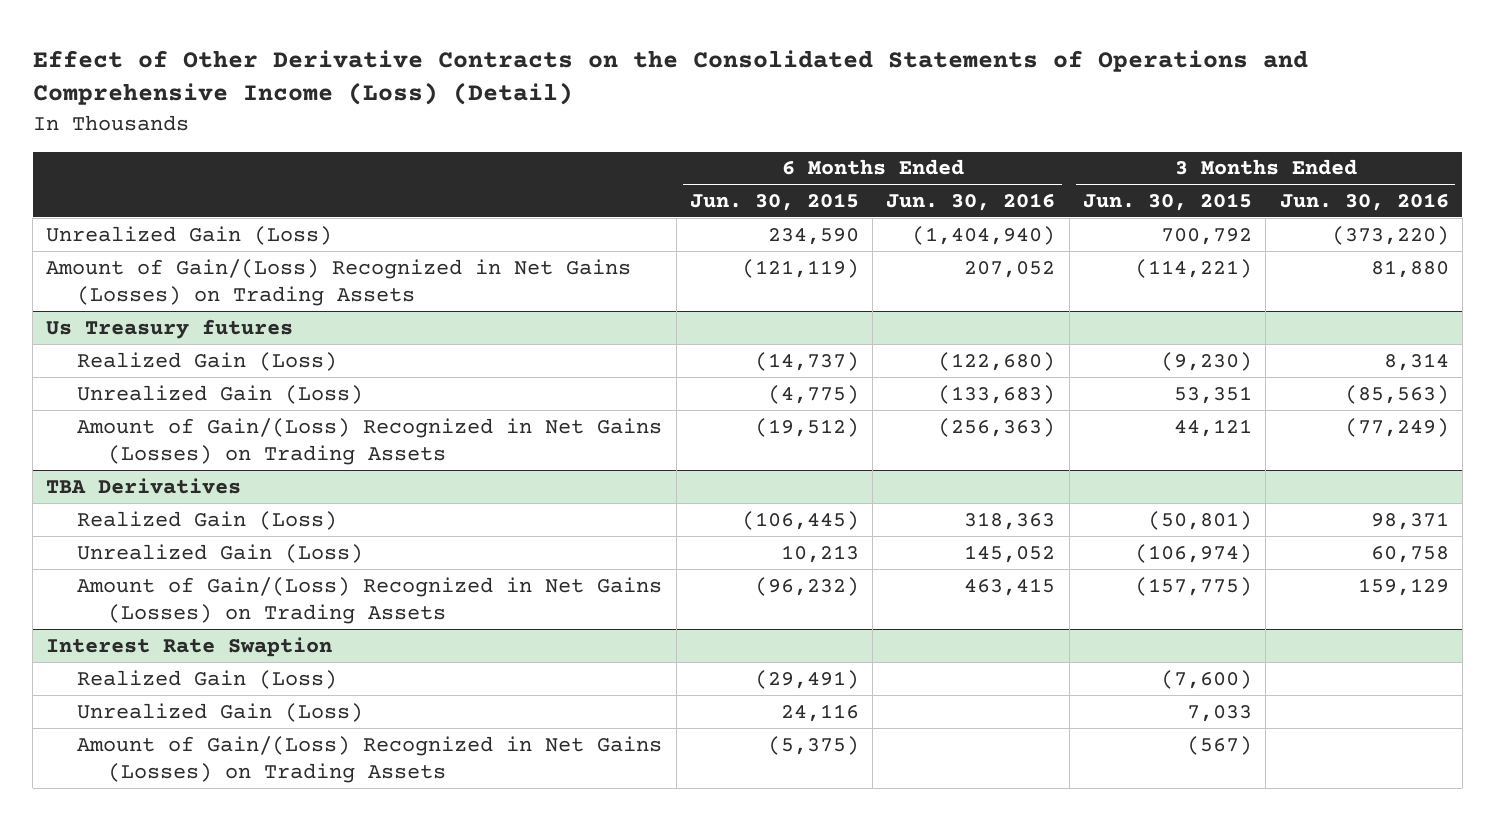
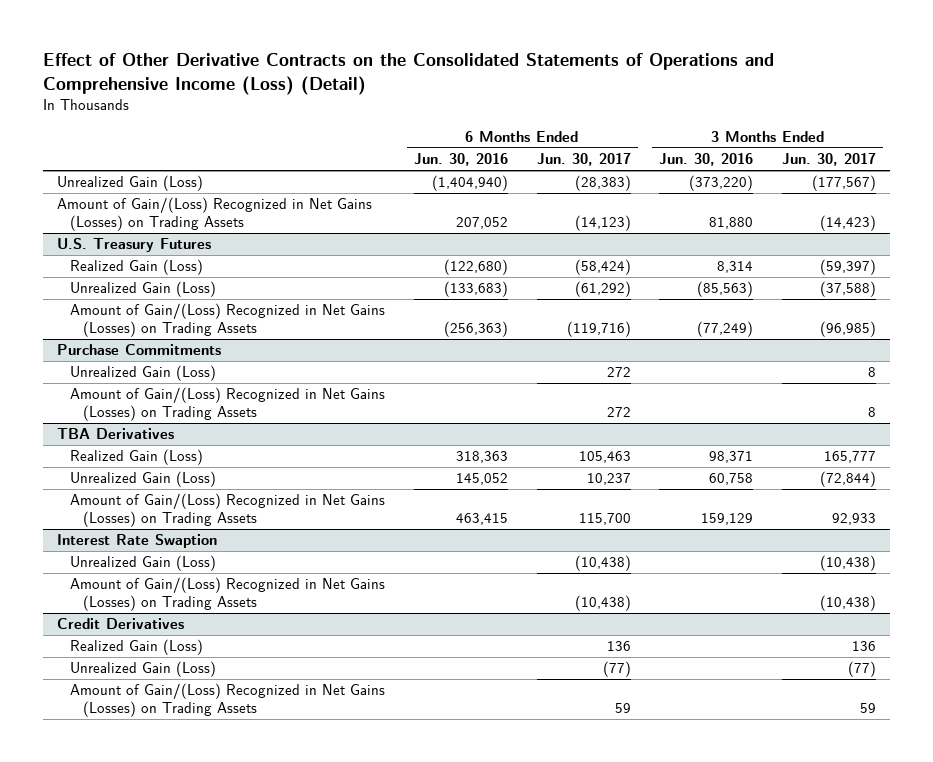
[689,192,859,211] Jun. 30, 2015 -> none
[1083,192,1253,211] Jun. 30, 2015 -> none
none -> [536,153,631,167] Jun. 30, 2017
none -> [781,153,876,167] Jun. 30, 2017
[46,318,294,339] Us Treasury futures -> [57,238,212,253] U.S. Treasury Futures
none -> [57,344,222,356] Purchase Commitments
none -> [70,365,217,382] Unrealized Gain (Loss)
none -> [70,387,386,421] Amount of Gain/(Loss) Recognized in Net Gains (Losses) on Trading Assets
[77,669,338,689] Realized Gain (Loss) -> none
none -> [57,618,185,630] Credit Derivatives
none -> [70,639,204,656] Realized Gain (Loss)
none -> [70,661,217,678] Unrealized Gain (Loss)
none -> [70,683,386,717] Amount of Gain/(Loss) Recognized in Net Gains (Losses) on Trading Assets

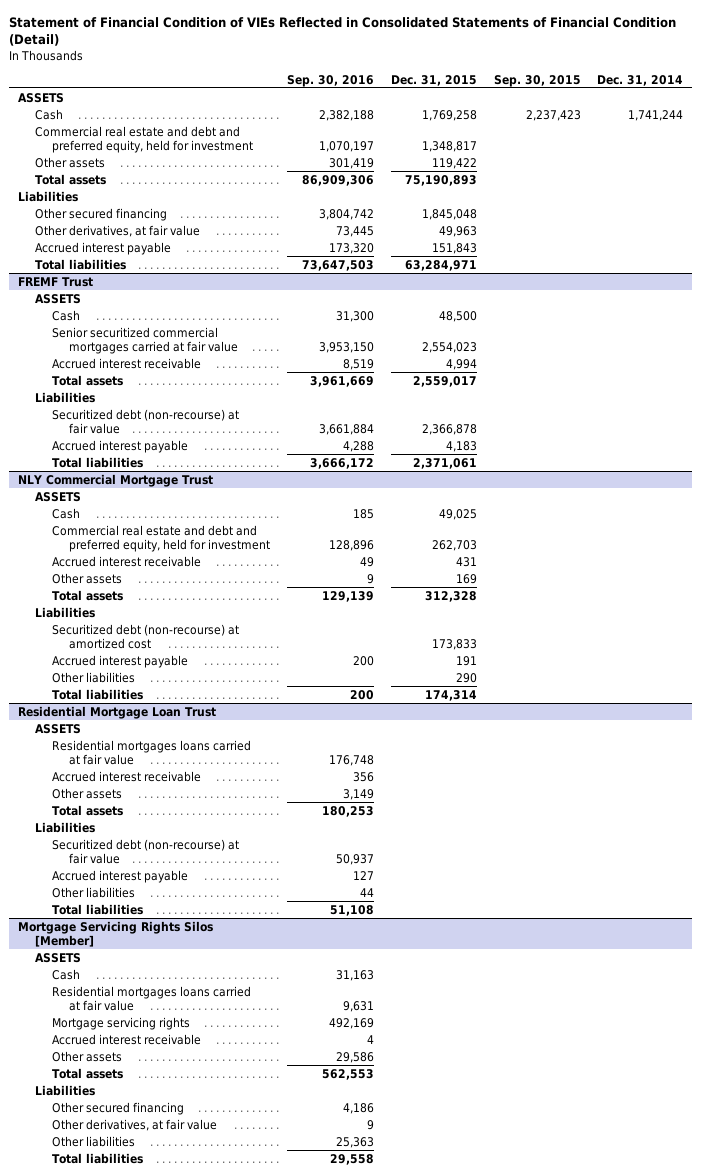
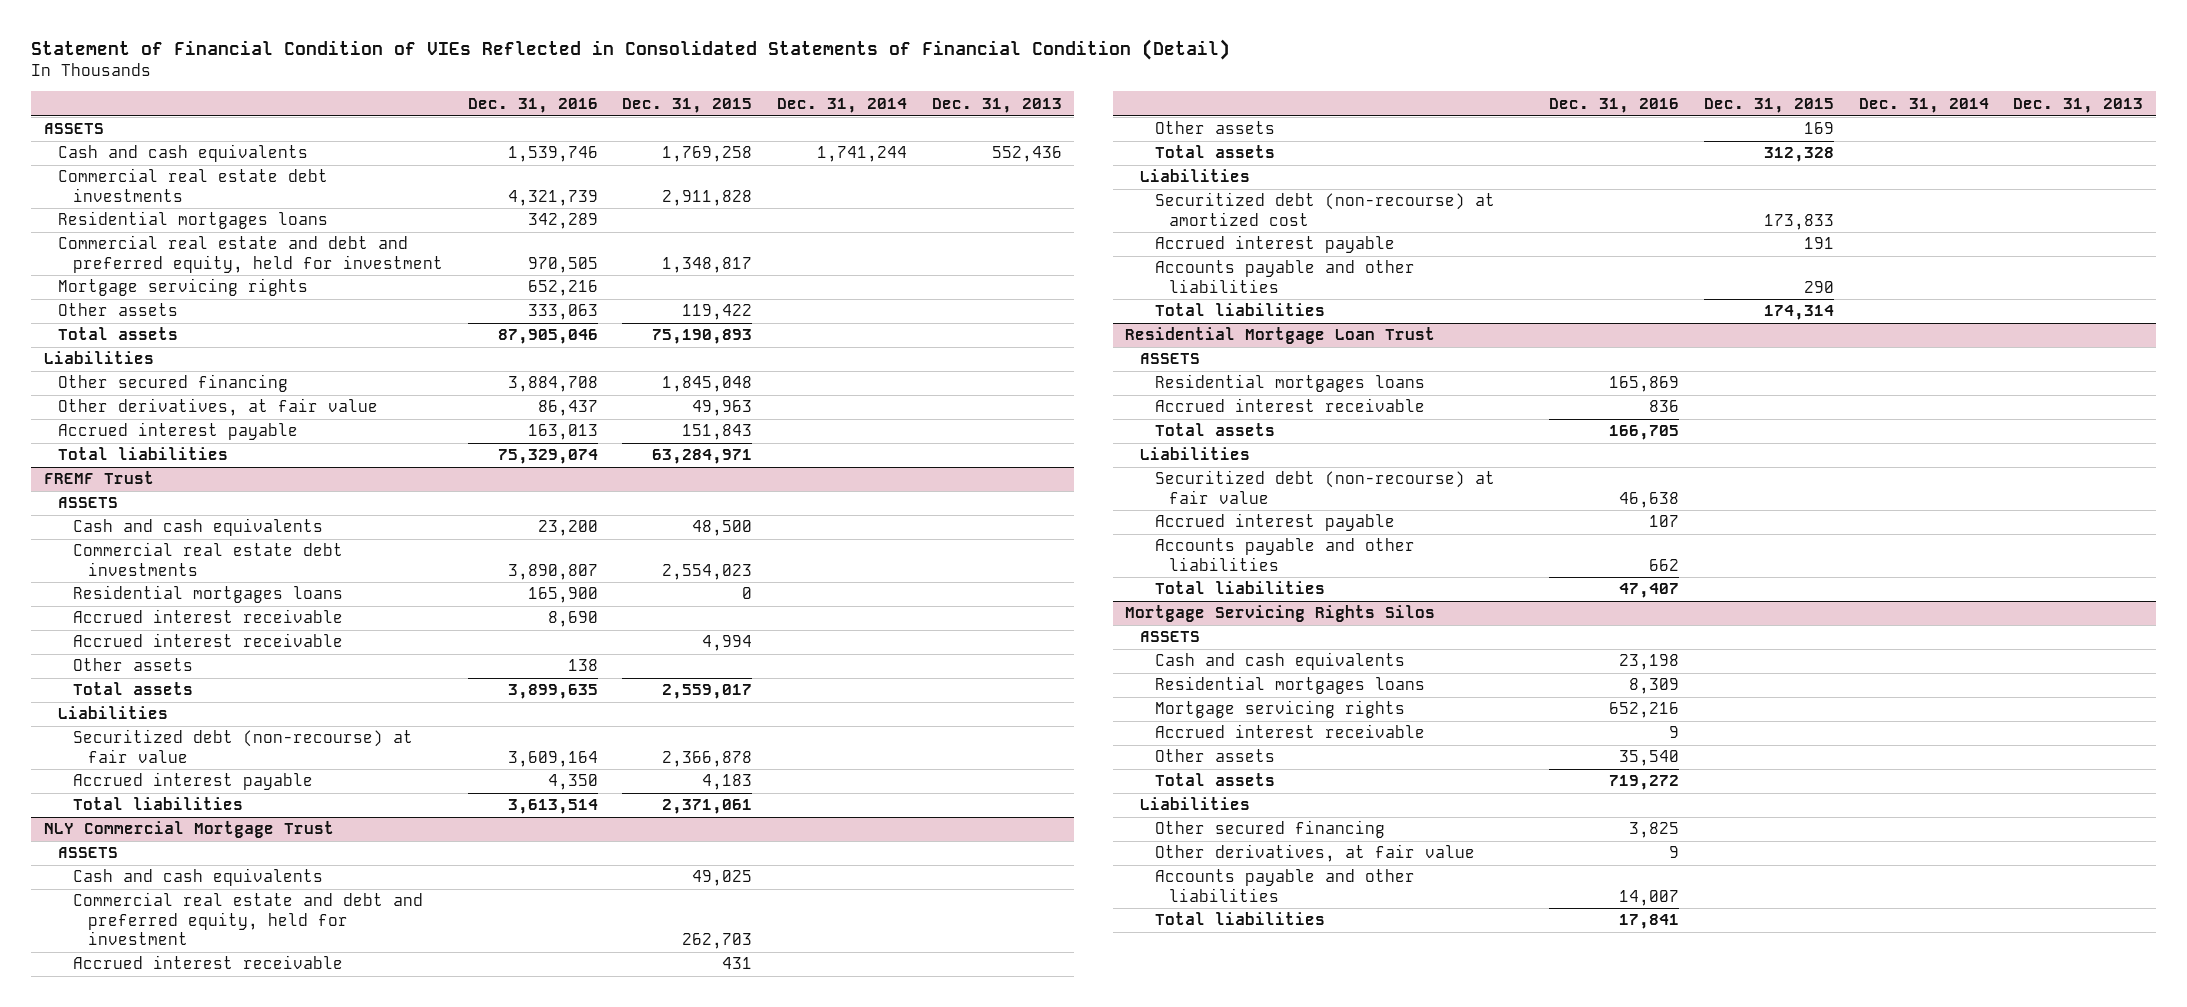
[287,74,375,87] Sep. 30, 2016 -> none
[493,74,581,87] Sep. 30, 2015 -> none
none -> [467,97,598,113] Dec. 31, 2016
none -> [931,97,1062,113] Dec. 31, 2013
[34,108,63,120] Cash -> [58,144,309,163] Cash and cash equivalents
none -> [58,168,329,202] Commercial real estate debt investments
none -> [58,211,329,230] Residential mortgages loans
none -> [58,278,309,297] Mortgage servicing rights
[52,309,81,321] Cash -> [73,518,324,537] Cash and cash equivalents
[52,326,239,354] Senior securitized commercial mortgages carried at fair value -> [73,542,344,576] Commercial real estate debt investments
none -> [73,585,344,604] Residential mortgages loans
none -> [73,609,344,624] Accrued interest receivable
none -> [73,658,194,672] Other assets
[52,507,81,519] Cash -> [73,868,324,887] Cash and cash equivalents
[52,671,136,683] Other liabilities -> none
none -> [1154,260,1415,293] Accounts payable and other liabilities
[52,739,252,765] Residential mortgages loans carried at fair value -> none
none -> [1154,374,1425,393] Residential mortgages loans
[52,787,123,799] Other assets -> none
[52,886,136,898] Other liabilities -> none
none -> [1154,538,1415,571] Accounts payable and other liabilities
[17,920,213,947] Mortgage Servicing Rights Silos [Member] -> [1125,605,1436,623] Mortgage Servicing Rights Silos
[52,985,252,1011] Residential mortgages loans carried at fair value -> none
[52,968,81,980] Cash -> [1154,652,1405,671] Cash and cash equivalents
none -> [1154,676,1425,695] Residential mortgages loans
[52,1135,136,1147] Other liabilities -> none
none -> [1154,869,1415,902] Accounts payable and other liabilities

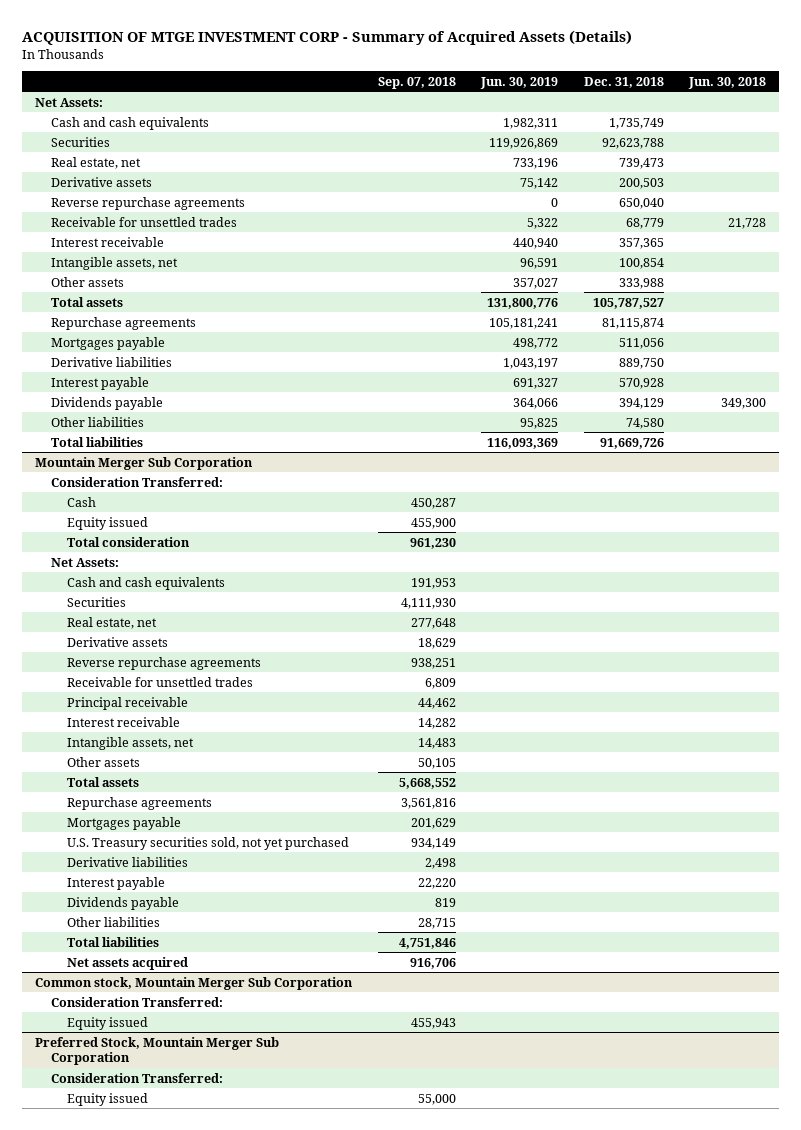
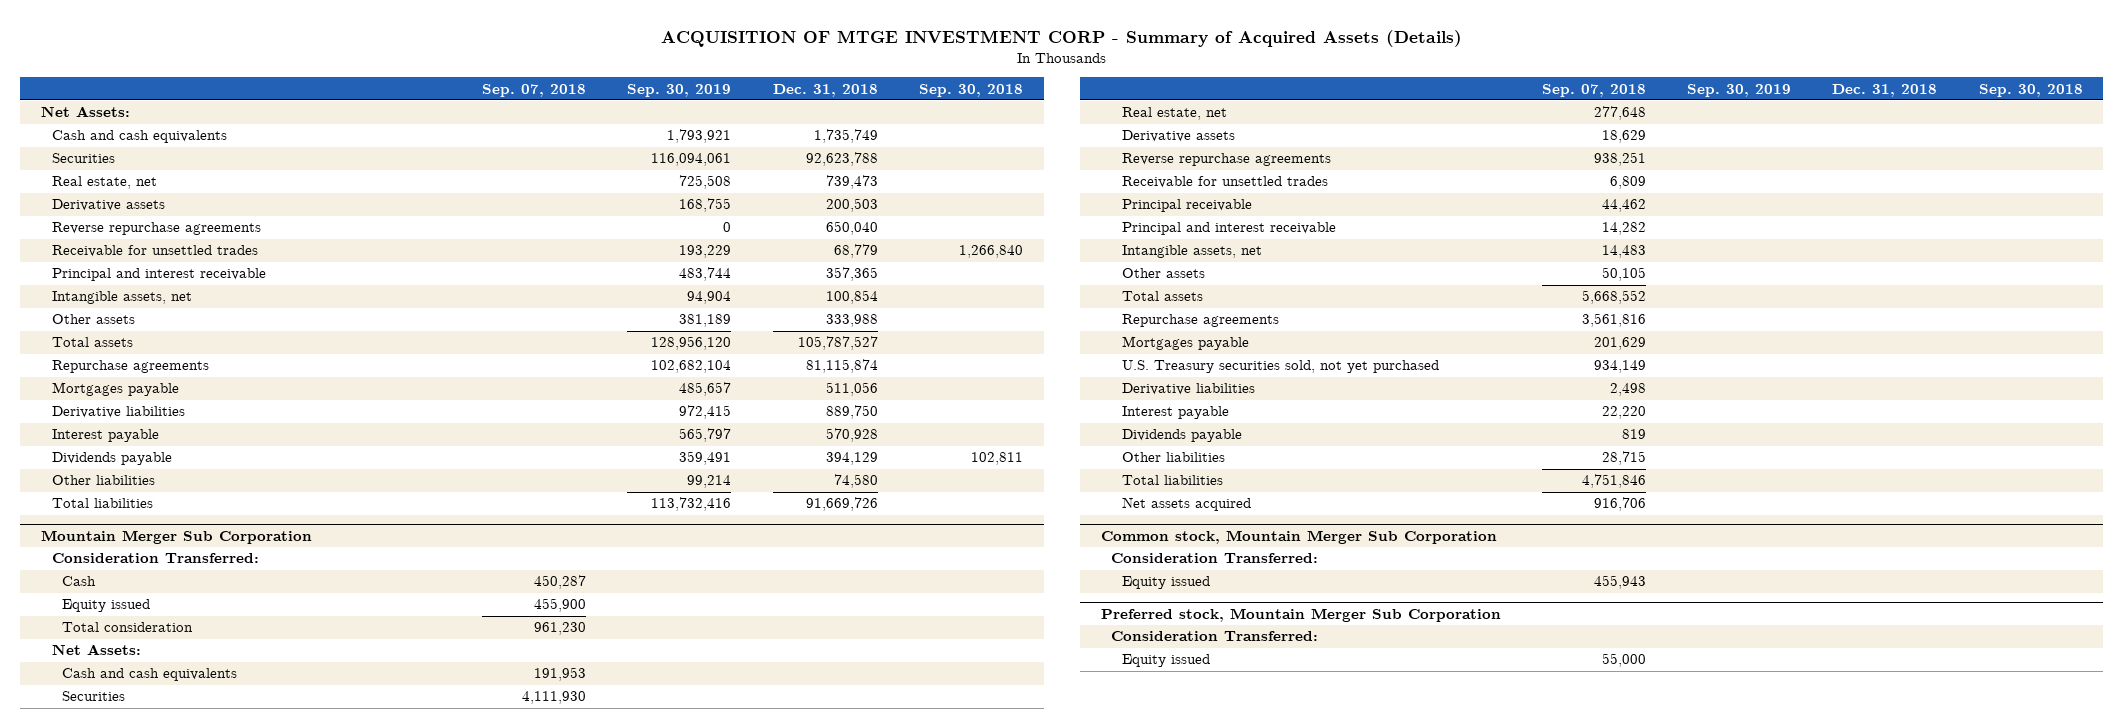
[480,76,559,89] Jun. 30, 2019 -> none
[688,76,767,89] Jun. 30, 2018 -> none
none -> [627,83,732,97] Sep. 30, 2019
none -> [918,83,1023,97] Sep. 30, 2018
[51,236,165,247] Interest receivable -> [51,268,266,282] Principal and interest receivable
[67,716,181,727] Interest receivable -> [1122,222,1337,236] Principal and interest receivable
[35,1036,280,1066] Preferred Stock, Mountain Merger Sub Corporation -> [1100,607,1501,622] Preferred stock, Mountain Merger Sub Corporation

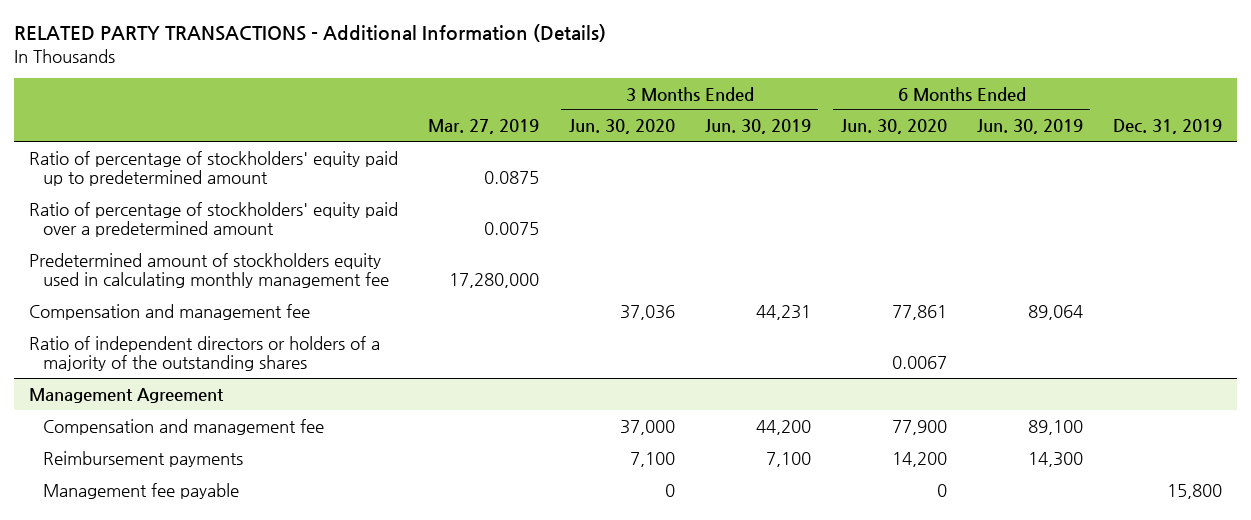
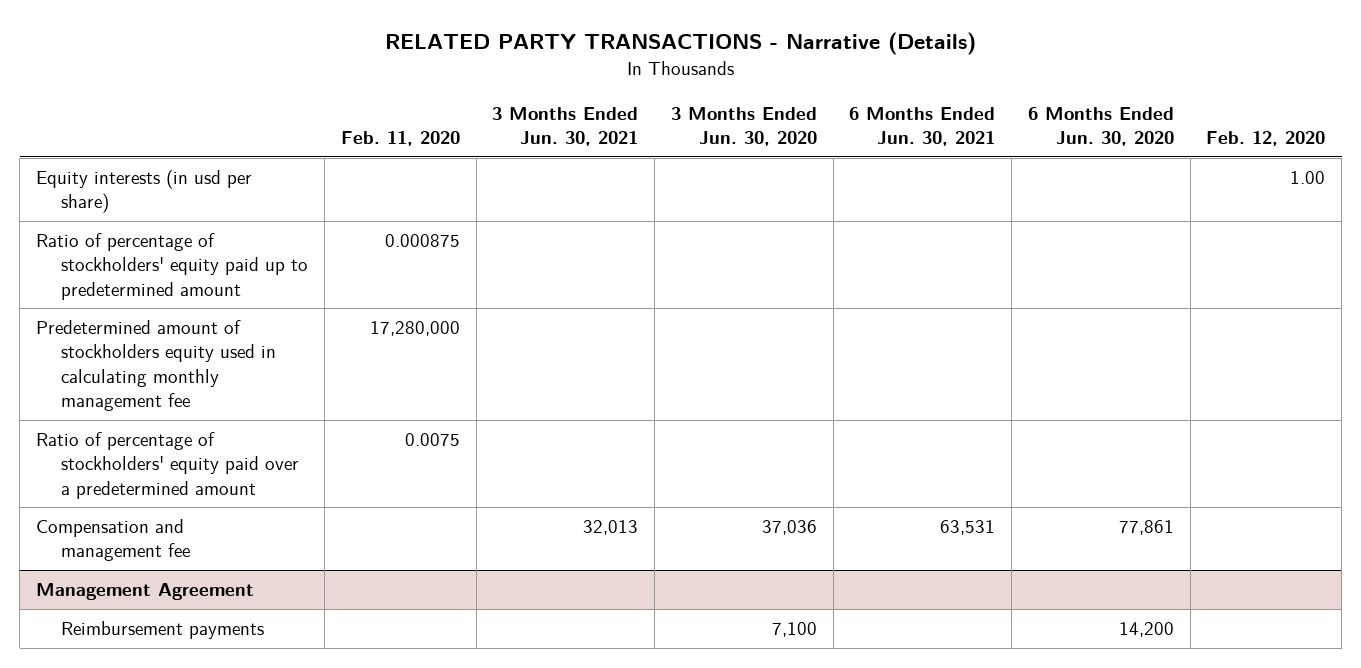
[13,24,606,43] RELATED PARTY TRANSACTIONS - Additional Information (Details) -> [384,32,976,56] RELATED PARTY TRANSACTIONS - Narrative (Details)
[427,119,539,135] Mar. 27, 2019 -> none
[704,119,811,135] Jun. 30, 2019 -> none
[976,119,1083,135] Jun. 30, 2019 -> none
[1112,119,1222,135] Dec. 31, 2019 -> none
none -> [340,131,460,147] Feb. 11, 2020
none -> [492,106,639,147] 3 Months Ended Jun. 30, 2021
none -> [849,106,996,147] 6 Months Ended Jun. 30, 2021
none -> [1206,131,1326,147] Feb. 12, 2020
none -> [36,169,253,214] Equity interests (in usd per share)
[28,201,398,237] Ratio of percentage of stockholders' equity paid over a predetermined amount -> [36,432,300,499] Ratio of percentage of stockholders' equity paid over a predetermined amount
[28,335,380,371] Ratio of independent directors or holders of a majority of the outstanding shares -> none
[42,418,324,435] Compensation and management fee -> none
[42,482,239,499] Management fee payable -> none

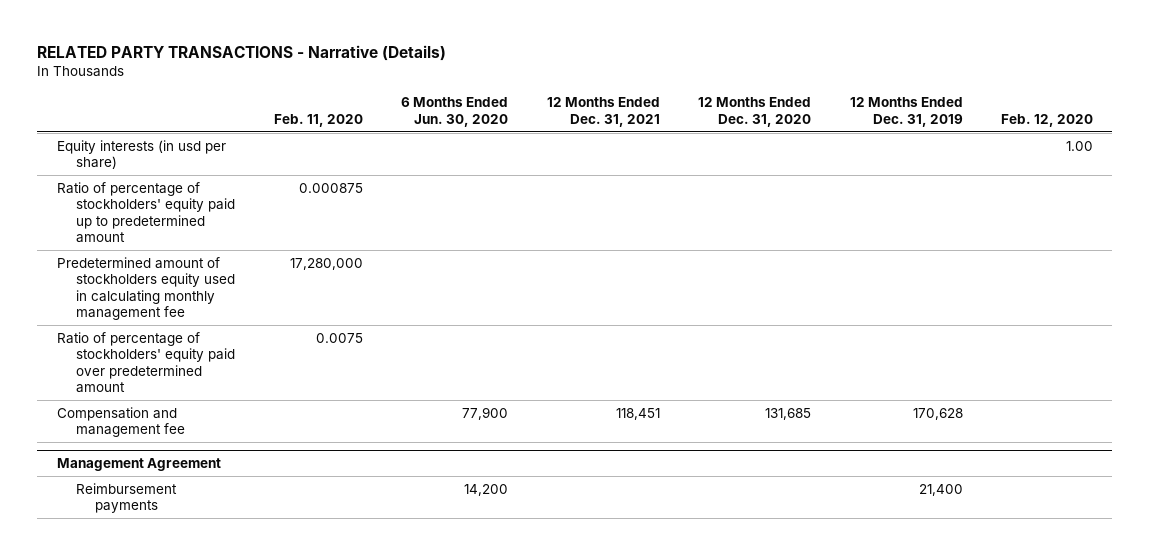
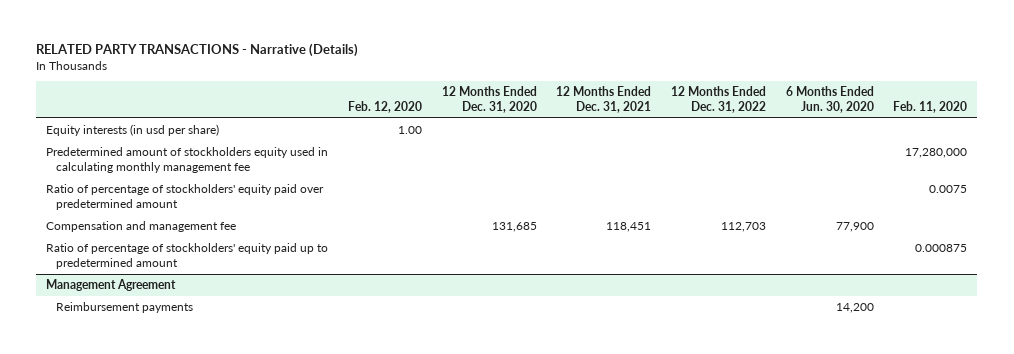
[849,97,963,127] 12 Months Ended Dec. 31, 2019 -> none
none -> [671,86,767,113] 12 Months Ended Dec. 31, 2022
[56,181,236,244] Ratio of percentage of stockholders' equity paid up to predetermined amount -> [46,243,329,269] Ratio of percentage of stockholders' equity paid up to predetermined amount

